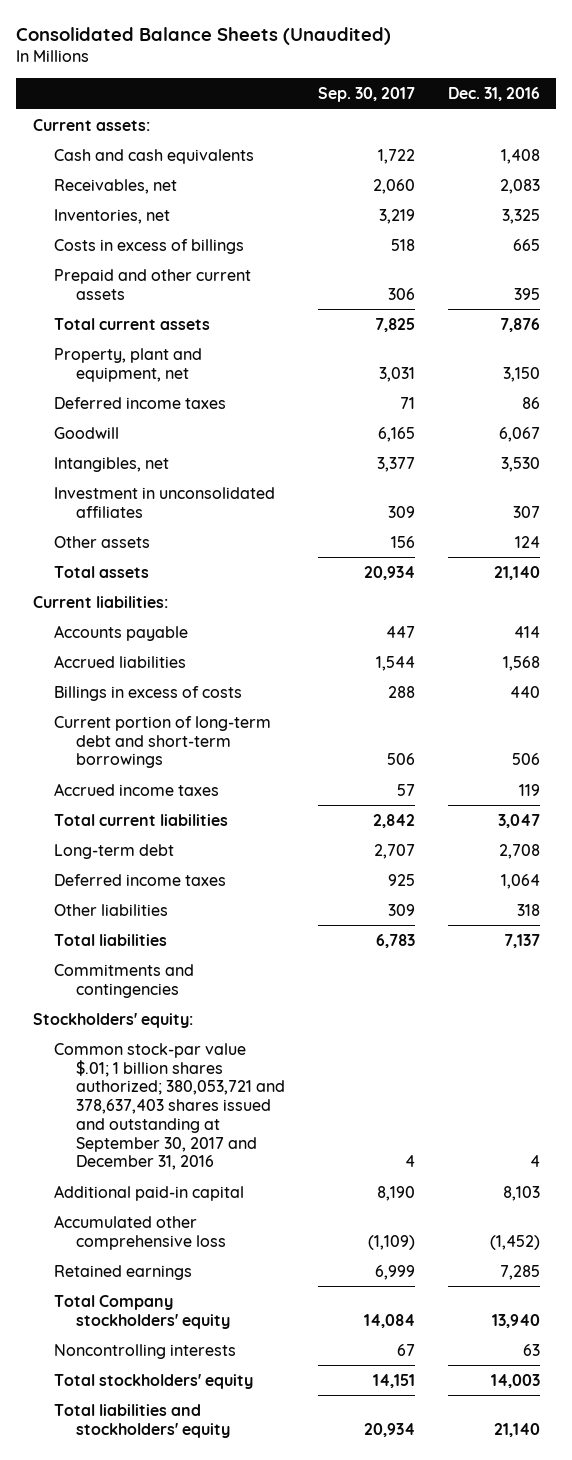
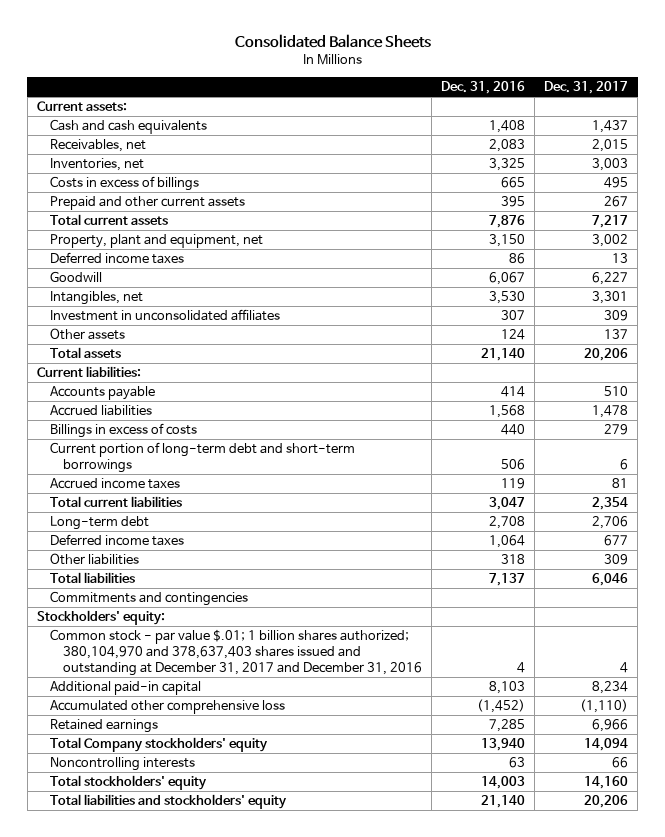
[16,26,392,45] Consolidated Balance Sheets (Unaudited) -> [234,33,431,48] Consolidated Balance Sheets
[317,87,415,103] Sep. 30, 2017 -> none
none -> [544,81,629,95] Dec. 31, 2017
[54,1042,285,1171] Common stock-par value $.01; 1 billion shares authorized; 380,053,721 and 378,637,403 shares issued and outstanding at September 30, 2017 and December 31, 2016 -> [50,629,423,676] Common stock - par value $.01; 1 billion shares authorized; 380,104,970 and 378,637,403 shares issued and outstanding at December 31, 2017 and December 31, 2016

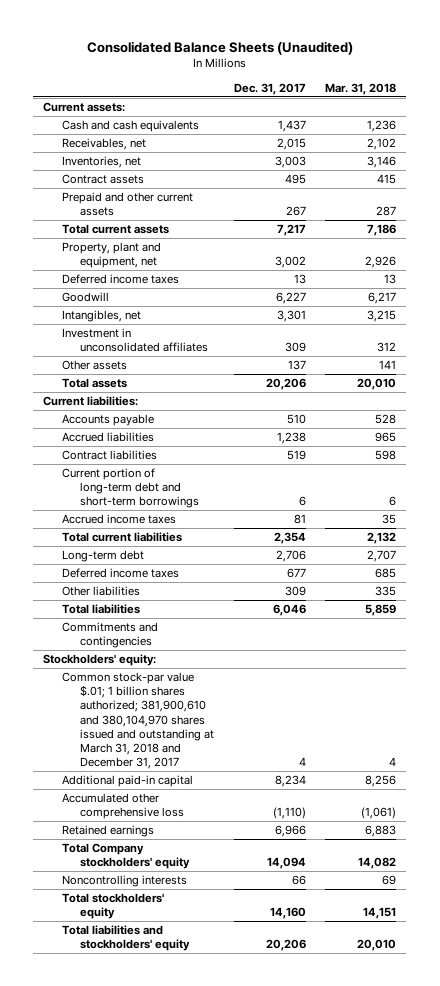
[234,33,431,48] Consolidated Balance Sheets -> [86,40,353,55] Consolidated Balance Sheets (Unaudited)
[441,81,526,95] Dec. 31, 2016 -> none
none -> [325,82,397,95] Mar. 31, 2018
[50,176,200,192] Costs in excess of billings -> [61,173,144,184] Contract assets
[50,423,198,439] Billings in excess of costs -> none
[592,405,629,419] 1,478 -> [276,431,306,444] 1,238
none -> [61,449,157,460] Contract liabilities
[50,629,423,676] Common stock - par value $.01; 1 billion shares authorized; 380,104,970 and 378,637,403 shares issued and outstanding at December 31, 2017 and December 31, 2016 -> [61,671,215,770] Common stock-par value $.01; 1 billion shares authorized; 381,900,610 and 380,104,970 shares issued and outstanding at March 31, 2018 and December 31, 2017

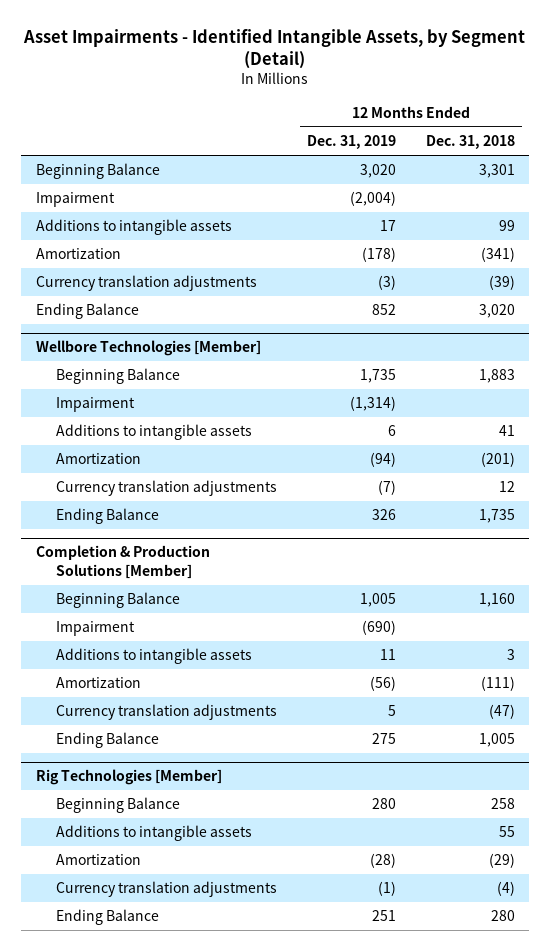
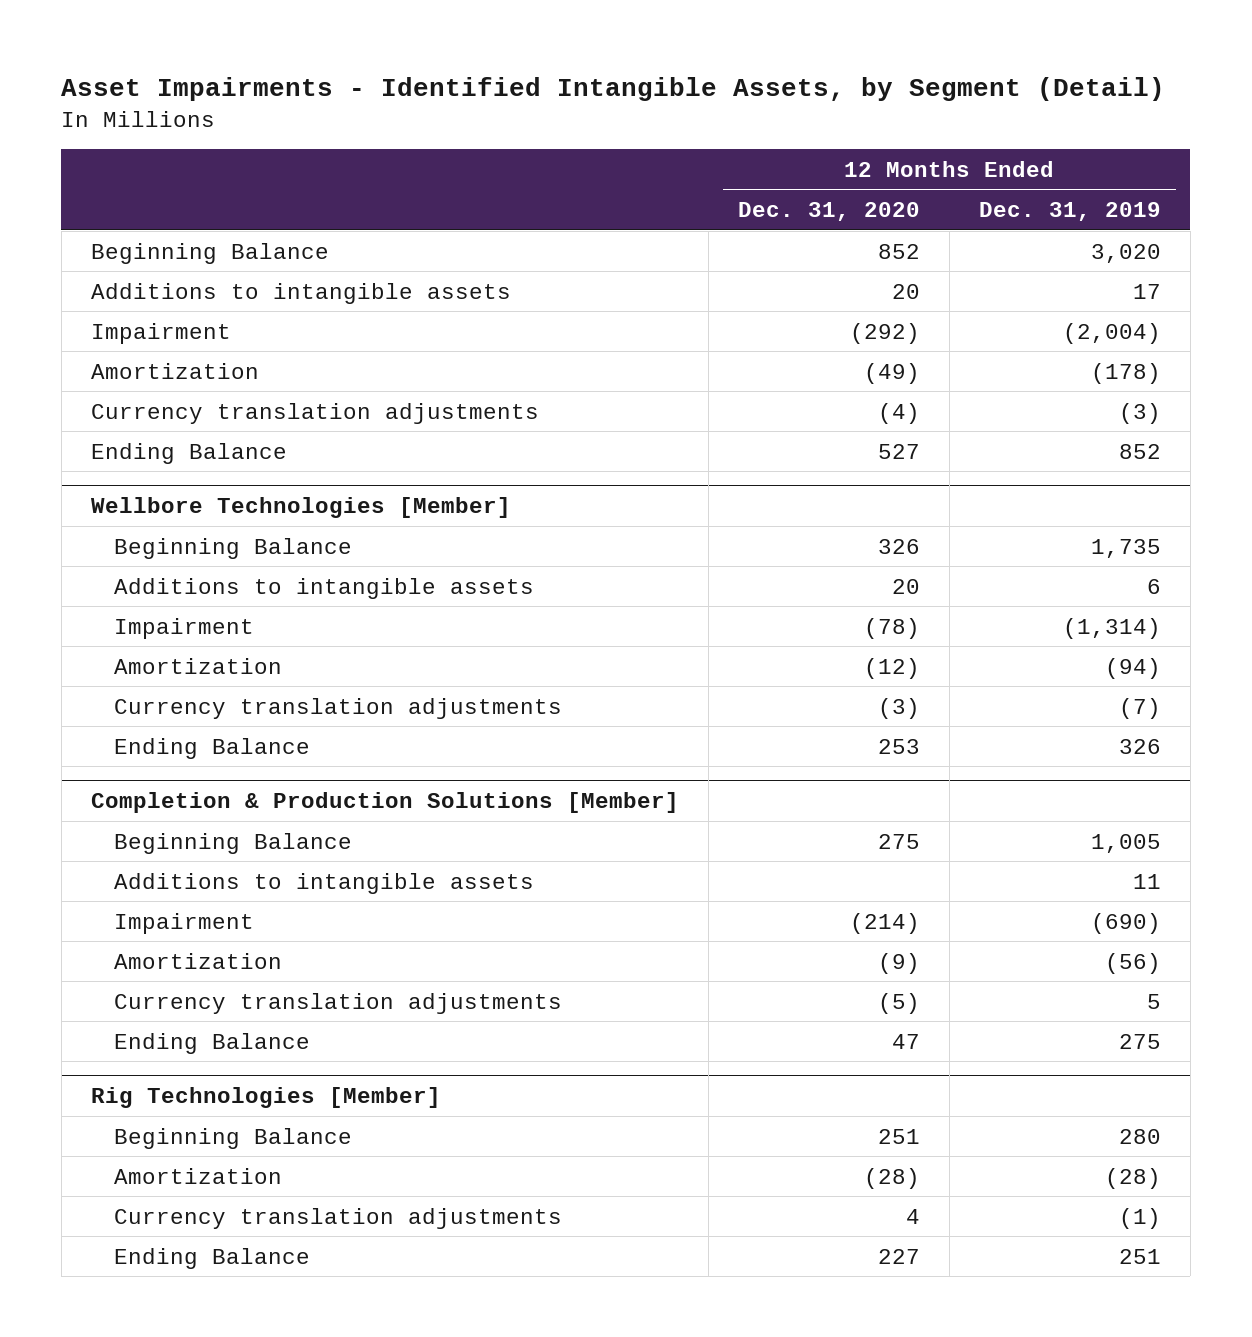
[425,135,515,150] Dec. 31, 2018 -> none
none -> [737,201,920,221] Dec. 31, 2020
[35,192,115,208] Impairment -> [90,322,231,344] Impairment
[56,397,136,413] Impairment -> [113,617,254,639] Impairment
[56,621,136,637] Impairment -> [113,912,254,934] Impairment
[56,825,253,842] Additions to intangible assets -> none

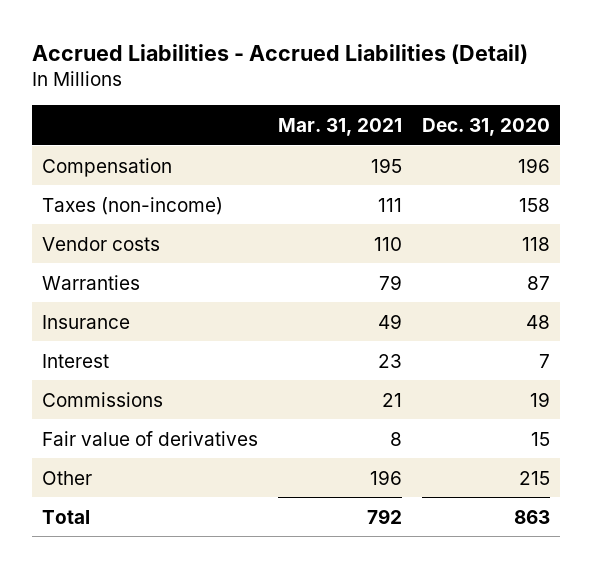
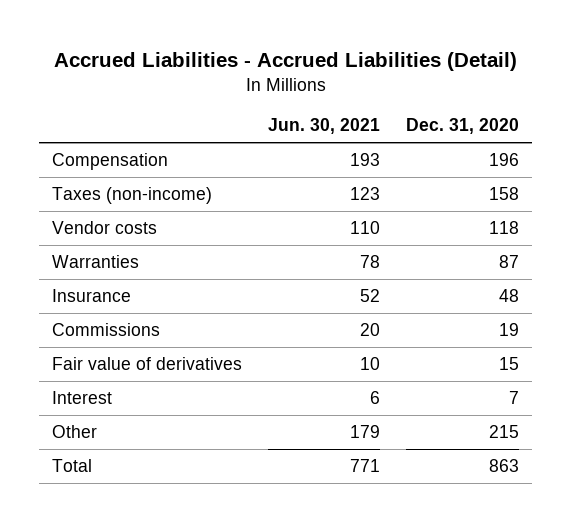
[277,117,402,136] Mar. 31, 2021 -> none
none -> [268,118,381,135] Jun. 30, 2021
[41,353,109,368] Interest -> [52,391,113,405] Interest

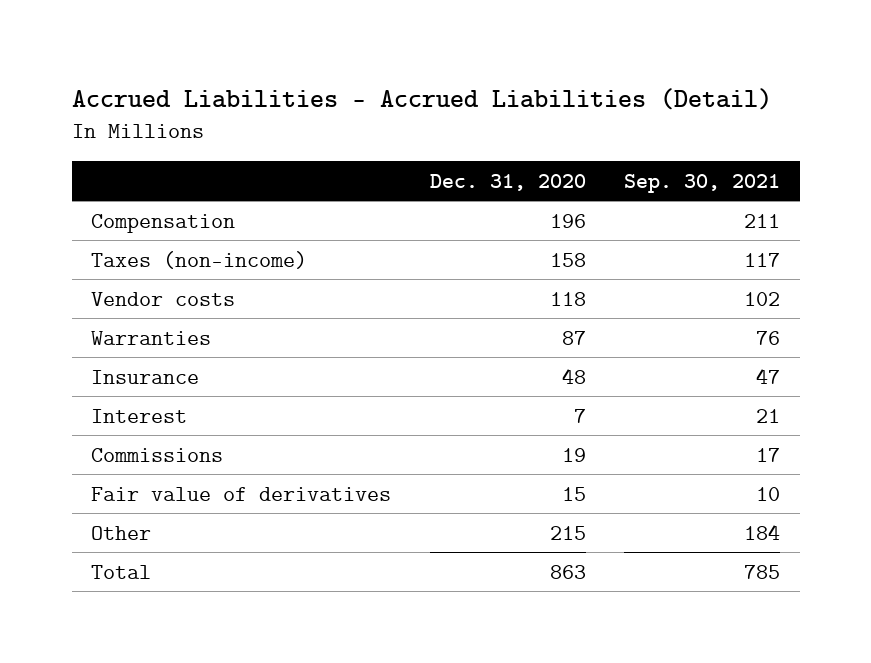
[268,118,381,135] Jun. 30, 2021 -> none
none -> [624,173,781,193] Sep. 30, 2021
[52,391,113,405] Interest -> [91,408,188,423] Interest

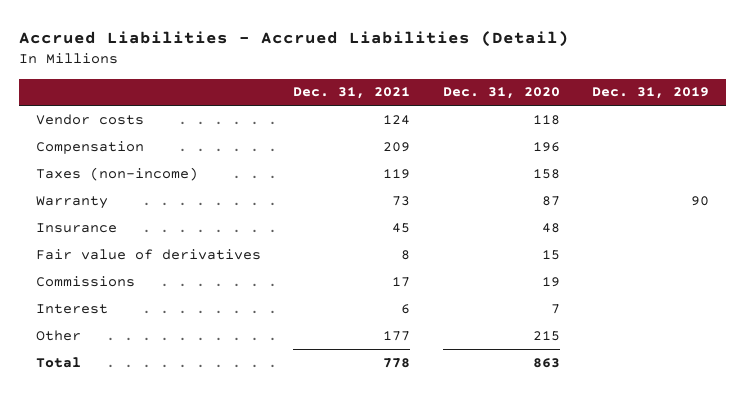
[624,173,781,193] Sep. 30, 2021 -> none
none -> [293,87,411,100] Dec. 31, 2021
none -> [592,87,710,100] Dec. 31, 2019
[91,291,236,306] Vendor costs -> [35,113,144,125] Vendor costs
[91,330,212,345] Warranties -> [35,195,108,209] Warranty
[91,447,224,462] Commissions -> [35,275,135,287] Commissions
[91,408,188,423] Interest -> [35,303,108,314] Interest

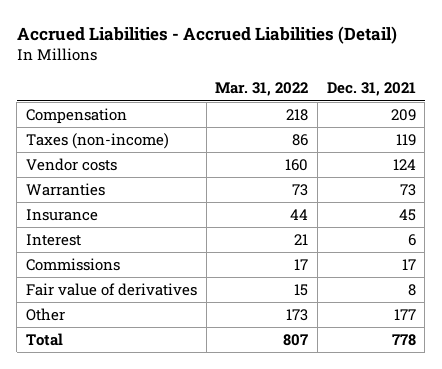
[442,87,560,100] Dec. 31, 2020 -> none
[592,87,710,100] Dec. 31, 2019 -> none
none -> [215,82,309,97] Mar. 31, 2022
[35,113,144,125] Vendor costs -> [26,157,118,171] Vendor costs
[35,195,108,209] Warranty -> [26,182,106,196] Warranties
[35,275,135,287] Commissions -> [26,257,121,271] Commissions
[35,248,261,260] Fair value of derivatives -> [26,282,198,296] Fair value of derivatives

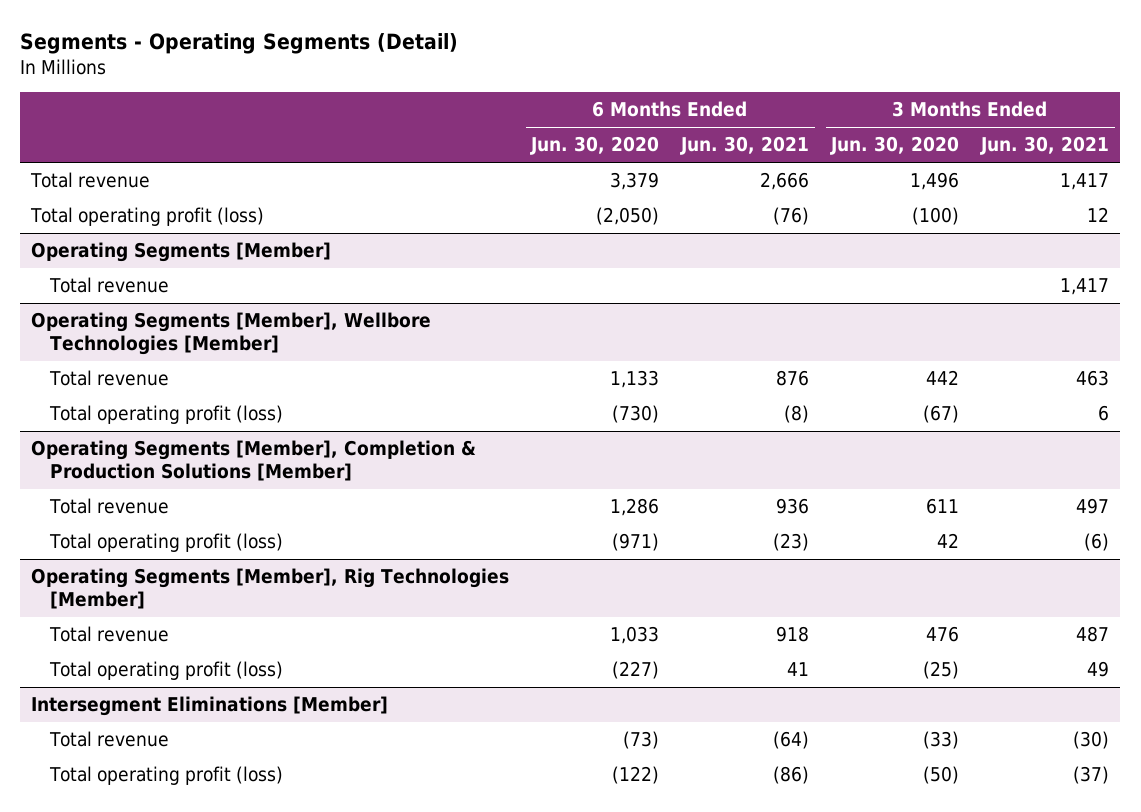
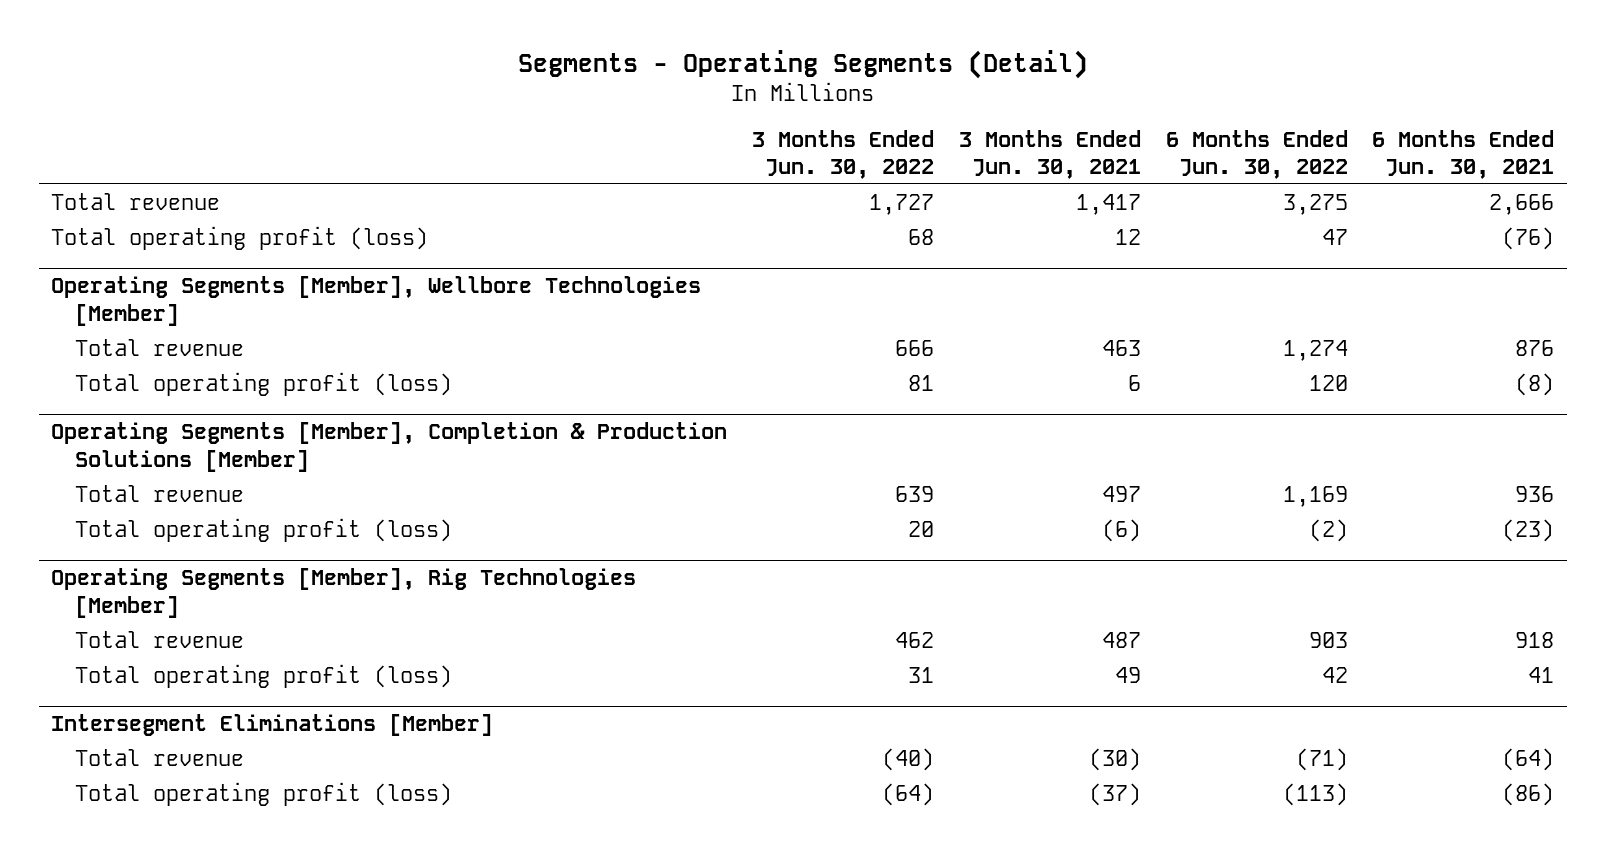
[530,136,660,156] Jun. 30, 2020 -> none
[830,136,960,156] Jun. 30, 2020 -> none
none -> [752,129,935,179] 3 Months Ended Jun. 30, 2022
none -> [1165,129,1348,179] 6 Months Ended Jun. 30, 2022
[31,242,332,263] Operating Segments [Member] -> none
[49,277,170,294] Total revenue -> none

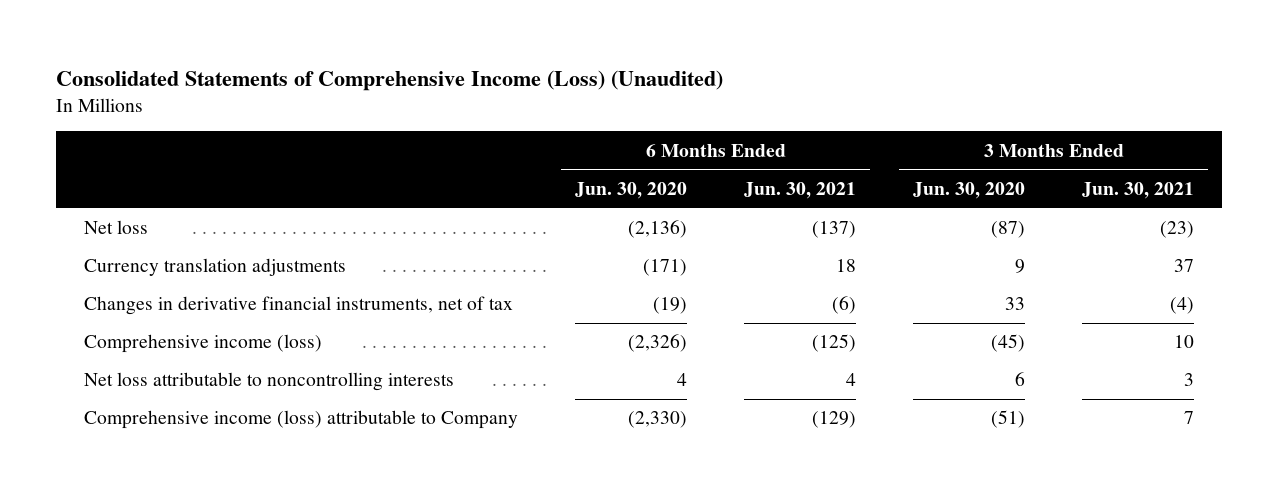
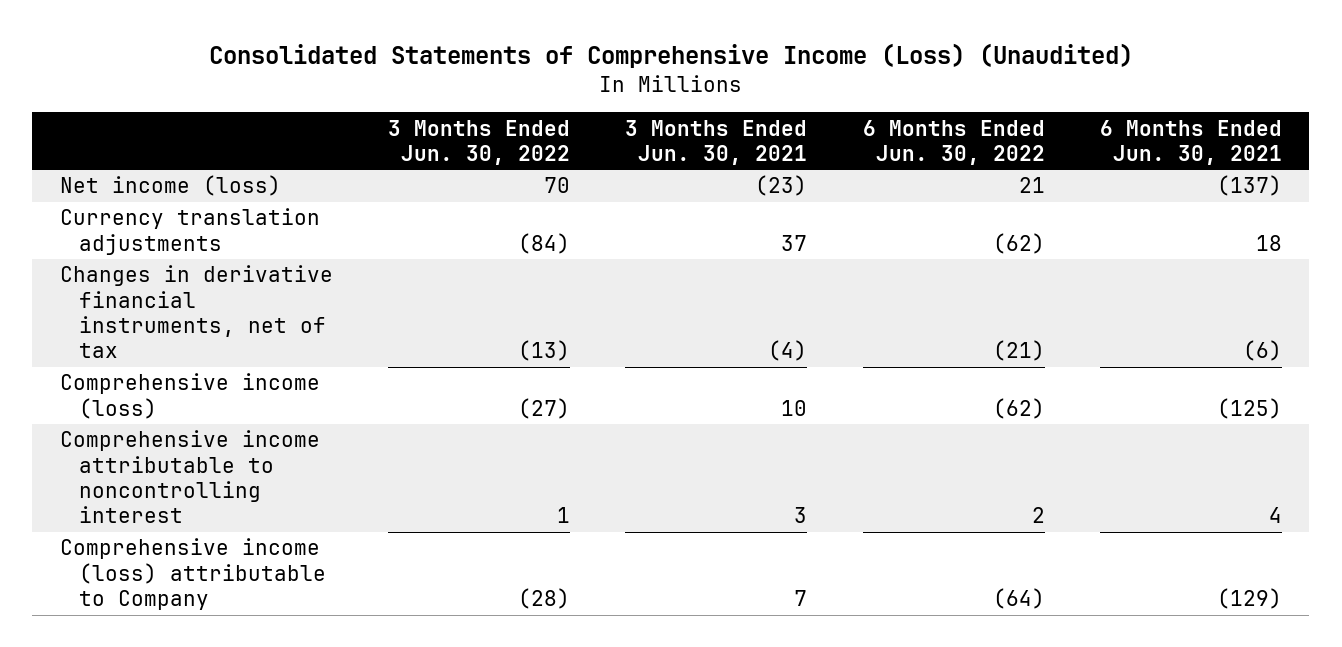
[575,181,688,199] Jun. 30, 2020 -> none
[913,181,1026,199] Jun. 30, 2020 -> none
none -> [387,119,570,165] 3 Months Ended Jun. 30, 2022
none -> [862,119,1045,165] 6 Months Ended Jun. 30, 2022
[84,220,149,235] Net loss -> [59,175,281,197] Net income (loss)
[84,372,455,392] Net loss attributable to noncontrolling interests -> [59,430,320,524] Comprehensive income attributable to noncontrolling interest

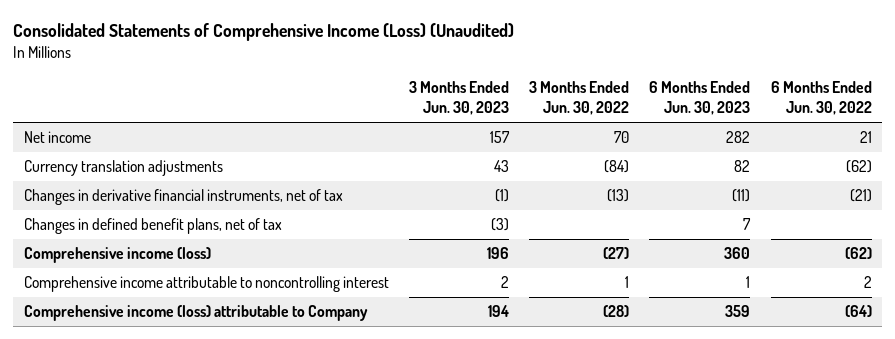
[625,119,808,165] 3 Months Ended Jun. 30, 2021 -> none
[1099,119,1282,165] 6 Months Ended Jun. 30, 2021 -> none
none -> [408,81,509,116] 3 Months Ended Jun. 30, 2023
none -> [649,81,751,116] 6 Months Ended Jun. 30, 2023
[59,175,281,197] Net income (loss) -> [23,131,91,144] Net income
none -> [23,218,282,235] Changes in defined benefit plans, net of tax

